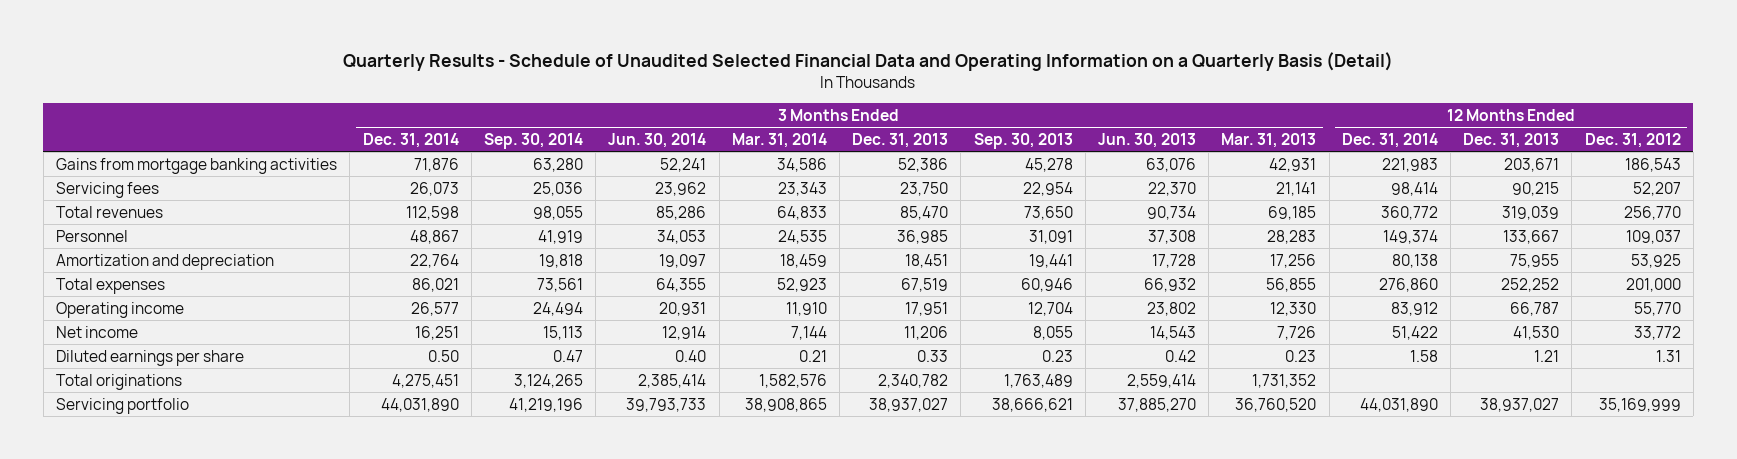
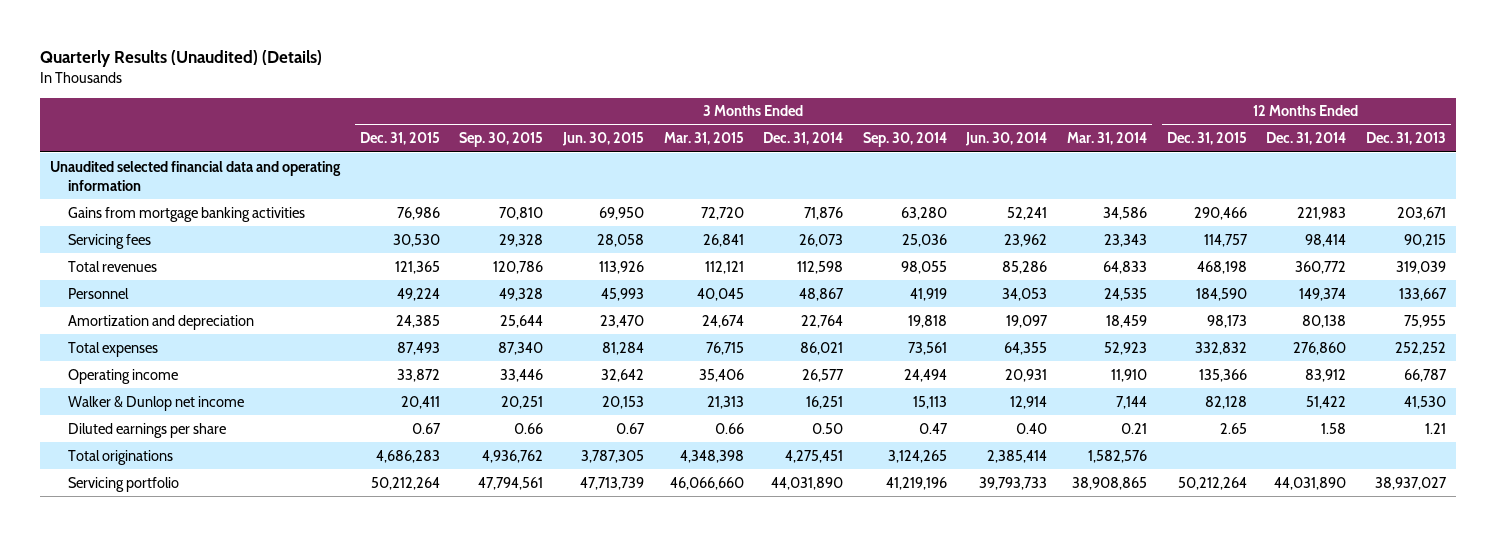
[343,52,1394,72] Quarterly Results - Schedule of Unaudited Selected Financial Data and Operating Information on a Quarterly Basis (Detail) -> [40,50,323,68] Quarterly Results (Unaudited) (Details)
[852,132,949,148] Dec. 31, 2013 -> none
[973,132,1073,149] Sep. 30, 2013 -> none
[1098,132,1197,148] Jun. 30, 2013 -> none
[1221,132,1317,148] Mar. 31, 2013 -> none
[1584,132,1681,148] Dec. 31, 2012 -> none
none -> [359,132,440,146] Dec. 31, 2015
none -> [459,132,544,148] Sep. 30, 2015
none -> [561,132,644,147] Jun. 30, 2015
none -> [663,132,744,146] Mar. 31, 2015
none -> [1166,132,1247,146] Dec. 31, 2015
none -> [50,160,342,191] Unaudited selected financial data and operating information
[56,325,139,338] Net income -> [68,395,245,411] Walker & Dunlop net income

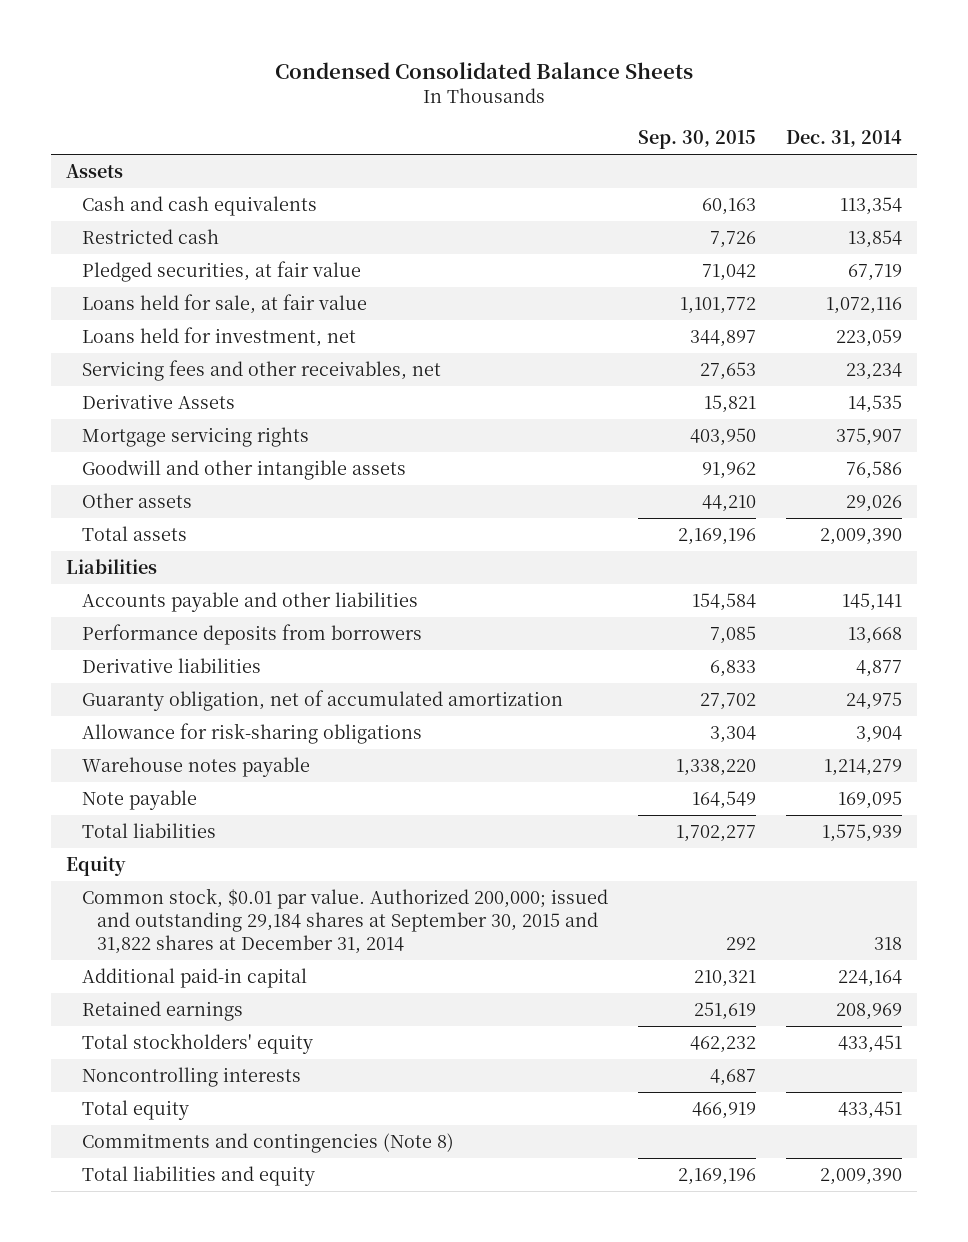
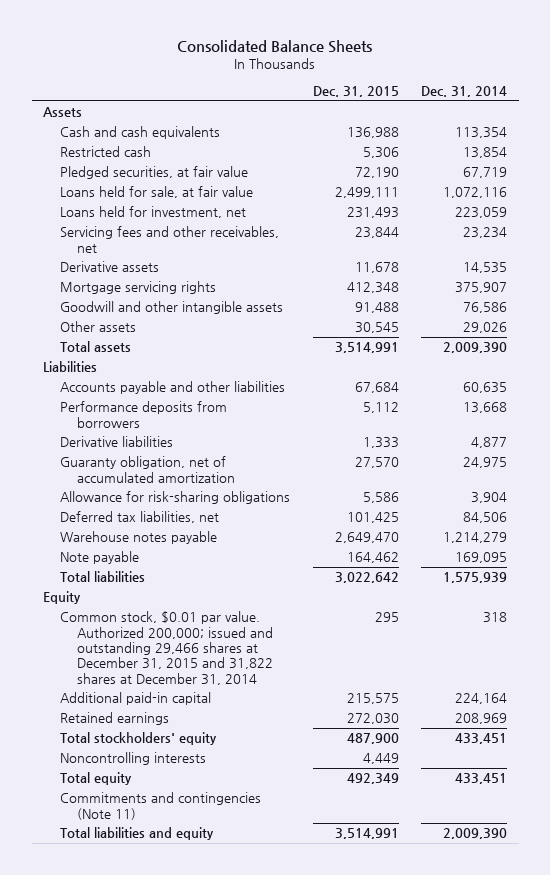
[274,61,693,79] Condensed Consolidated Balance Sheets -> [177,40,373,54] Consolidated Balance Sheets
[637,130,756,150] Sep. 30, 2015 -> none
none -> [312,85,399,97] Dec. 31, 2015
[81,394,235,410] Derivative Assets -> [60,261,160,273] Derivative assets
[841,593,902,612] 145,141 -> [463,382,508,394] 60,635
none -> [60,511,220,524] Deferred tax liabilities, net
[81,888,608,955] Common stock, $0.01 par value. Authorized 200,000; issued and outstanding 29,184 shares at September 30, 2015 and 31,822 shares at December 31, 2014 -> [60,611,274,685] Common stock, $0.01 par value. Authorized 200,000; issued and outstanding 29,466 shares at December 31, 2015 and 31,822 shares at December 31, 2014
[81,1133,454,1154] Commitments and contingencies (Note 8) -> [60,792,262,820] Commitments and contingencies (Note 11)

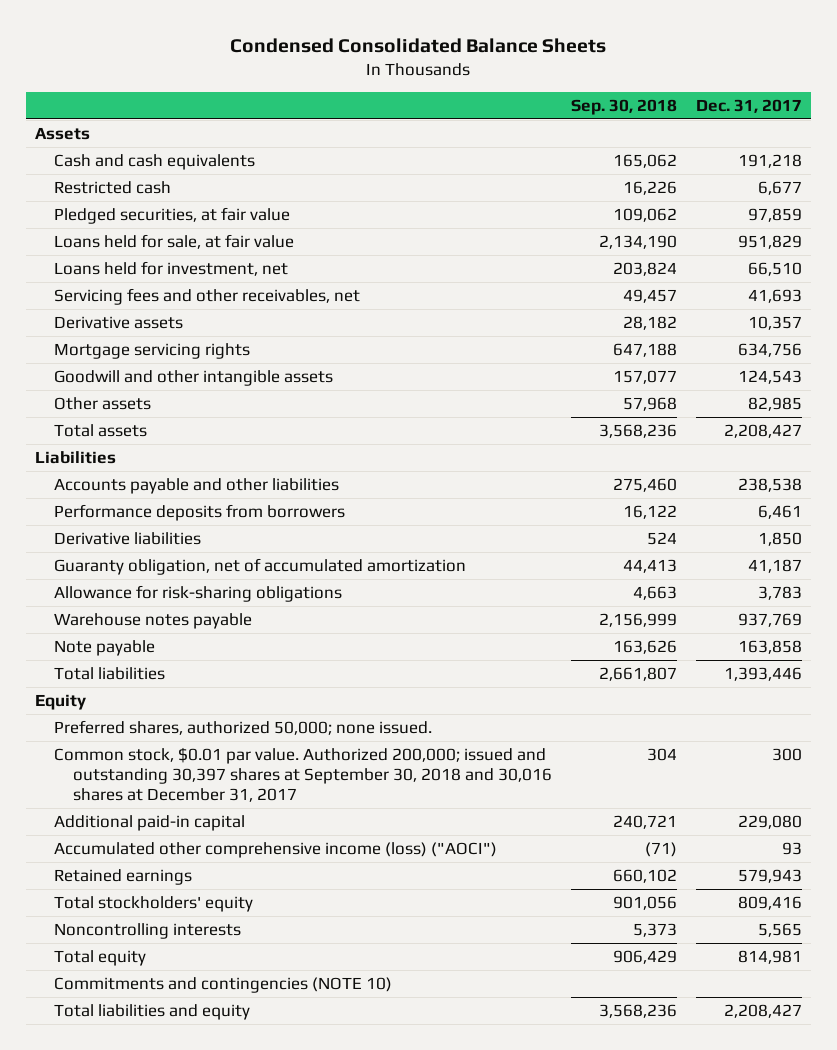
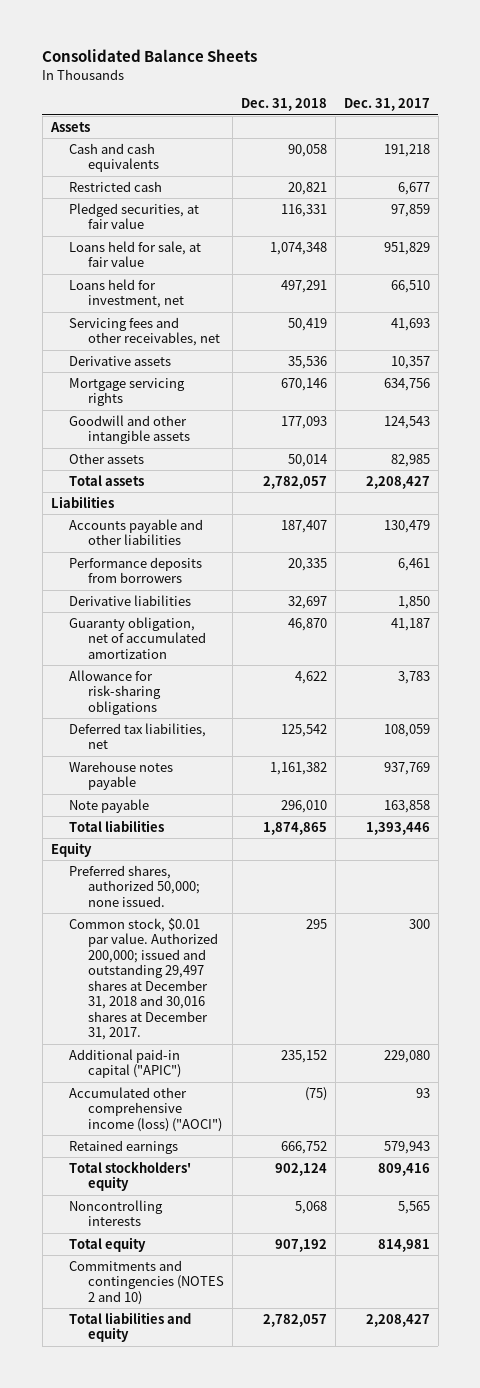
[230,37,607,53] Condensed Consolidated Balance Sheets -> [42,49,258,63] Consolidated Balance Sheets
[570,98,677,115] Sep. 30, 2018 -> none
none -> [240,98,327,112] Dec. 31, 2018
[737,478,802,493] 238,538 -> [383,519,430,533] 130,479
none -> [69,722,207,750] Deferred tax liabilities, net
[54,747,553,802] Common stock, $0.01 par value. Authorized 200,000; issued and outstanding 30,397 shares at September 30, 2018 and 30,016 shares at December 31, 2017 -> [69,917,218,1041] Common stock, $0.01 par value. Authorized 200,000; issued and outstanding 29,497 shares at December 31, 2018 and 30,016 shares at December 31, 2017.
[54,815,246,832] Additional paid-in capital -> [69,1048,181,1079] Additional paid-in capital ("APIC")
[54,977,393,994] Commitments and contingencies (NOTE 10) -> [69,1259,224,1305] Commitments and contingencies (NOTES 2 and 10)

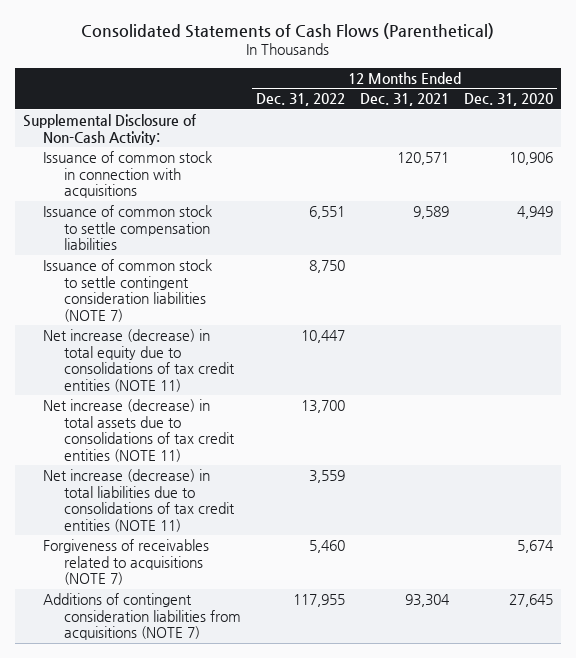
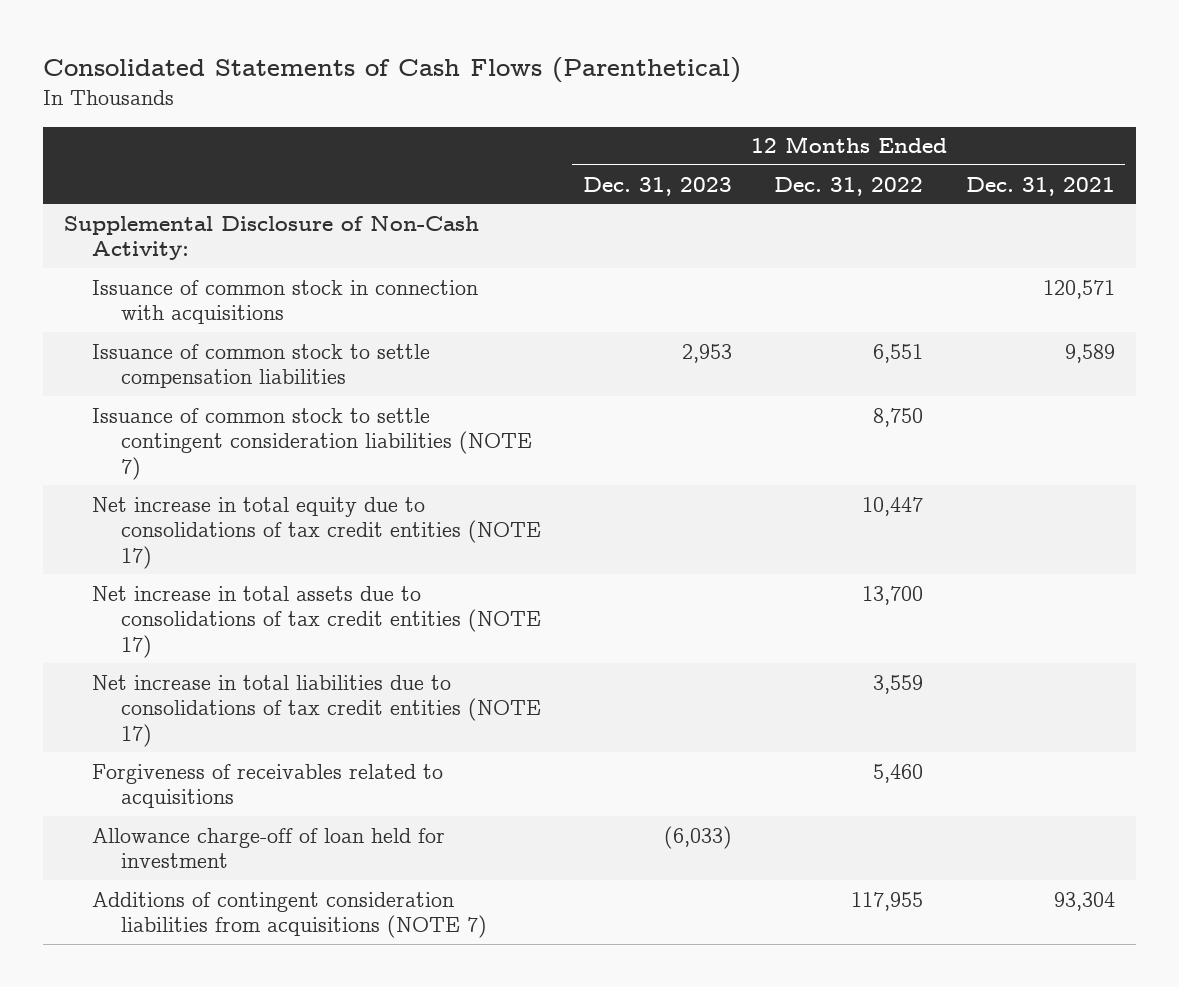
[464,93,554,107] Dec. 31, 2020 -> none
none -> [582,176,732,196] Dec. 31, 2023
[43,328,236,392] Net increase (decrease) in total equity due to consolidations of tax credit entities (NOTE 11) -> [92,496,541,569] Net increase in total equity due to consolidations of tax credit entities (NOTE 17)
[43,398,236,462] Net increase (decrease) in total assets due to consolidations of tax credit entities (NOTE 11) -> [92,585,541,658] Net increase in total assets due to consolidations of tax credit entities (NOTE 17)
[43,468,236,532] Net increase (decrease) in total liabilities due to consolidations of tax credit entities (NOTE 11) -> [92,674,541,747] Net increase in total liabilities due to consolidations of tax credit entities (NOTE 17)
[43,538,210,586] Forgiveness of receivables related to acquisitions (NOTE 7) -> [92,763,444,809] Forgiveness of receivables related to acquisitions
none -> [92,827,446,869] Allowance charge-off of loan held for investment

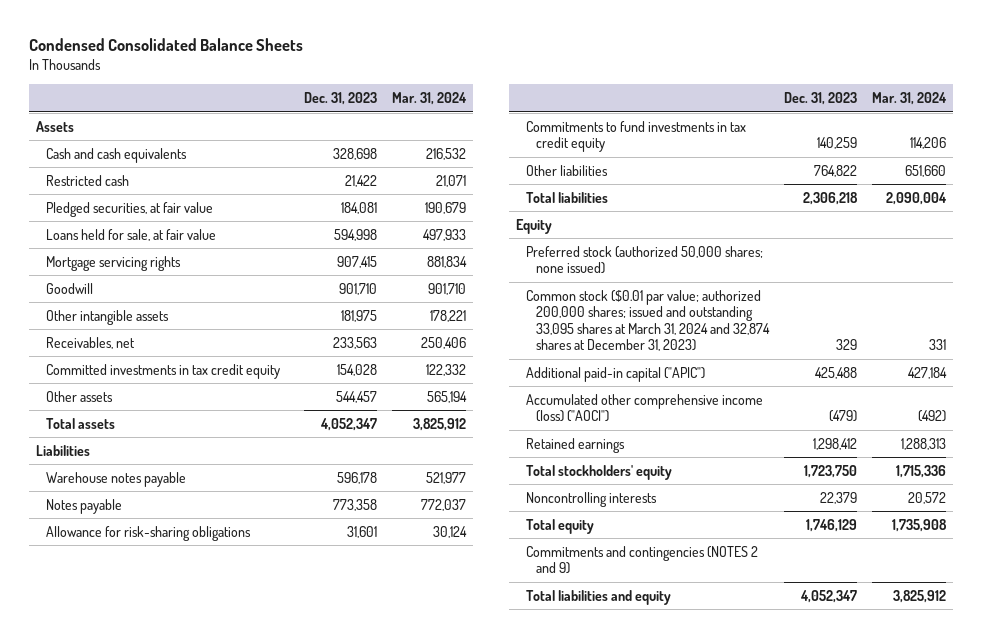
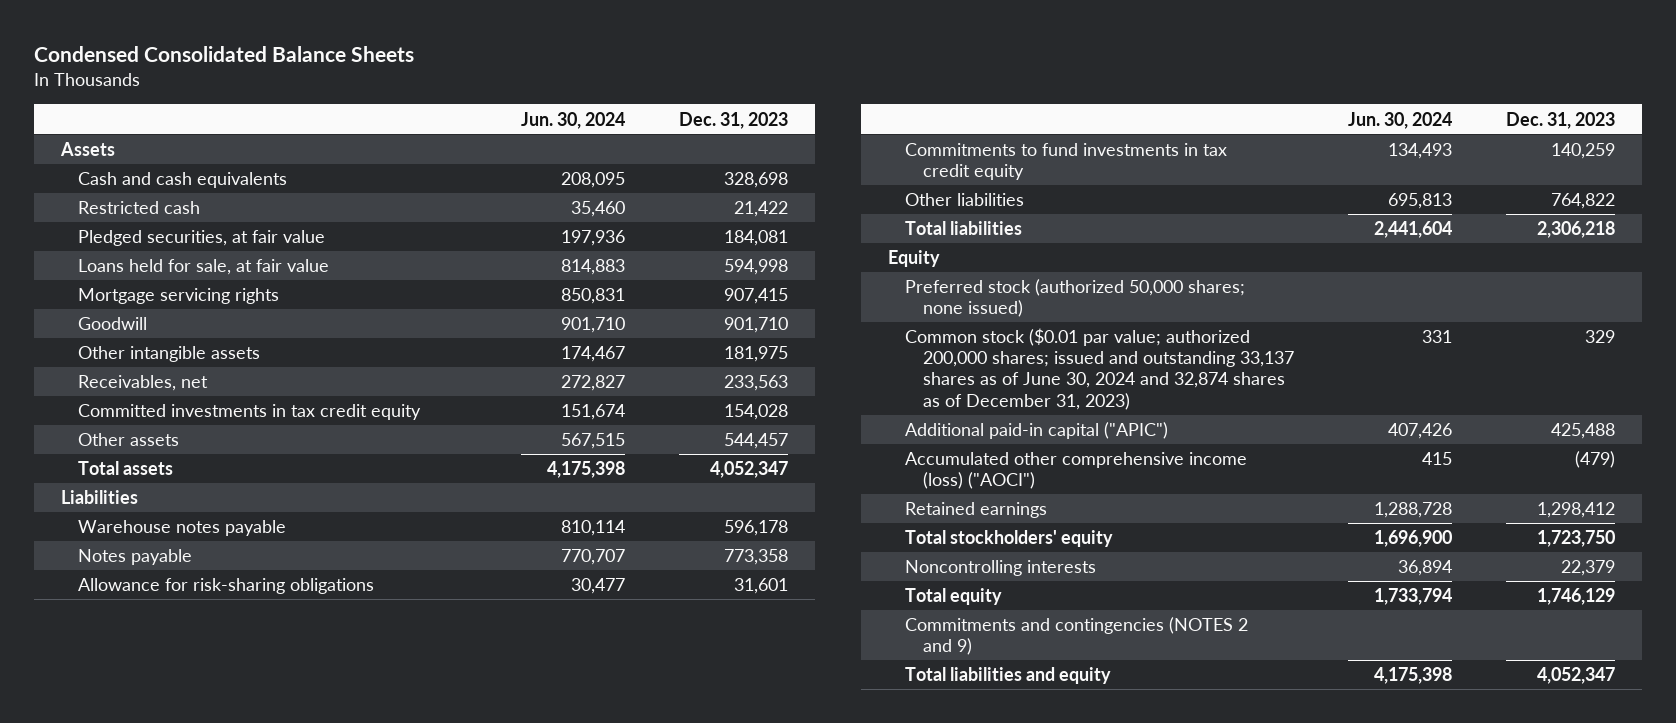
[391,91,467,105] Mar. 31, 2024 -> none
none -> [521,111,626,129] Jun. 30, 2024
[526,289,771,352] Common stock ($0.01 par value; authorized 200,000 shares; issued and outstanding 33,095 shares at March 31, 2024 and 32,874 shares at December 31, 2023) -> [905,328,1295,410] Common stock ($0.01 par value; authorized 200,000 shares; issued and outstanding 33,137 shares as of June 30, 2024 and 32,874 shares as of December 31, 2023)

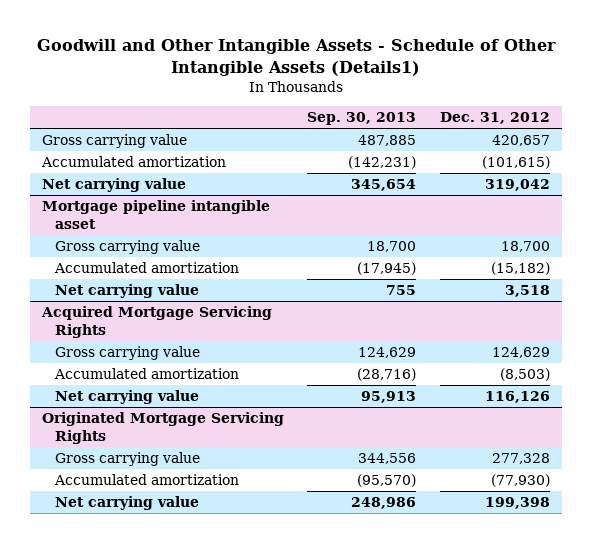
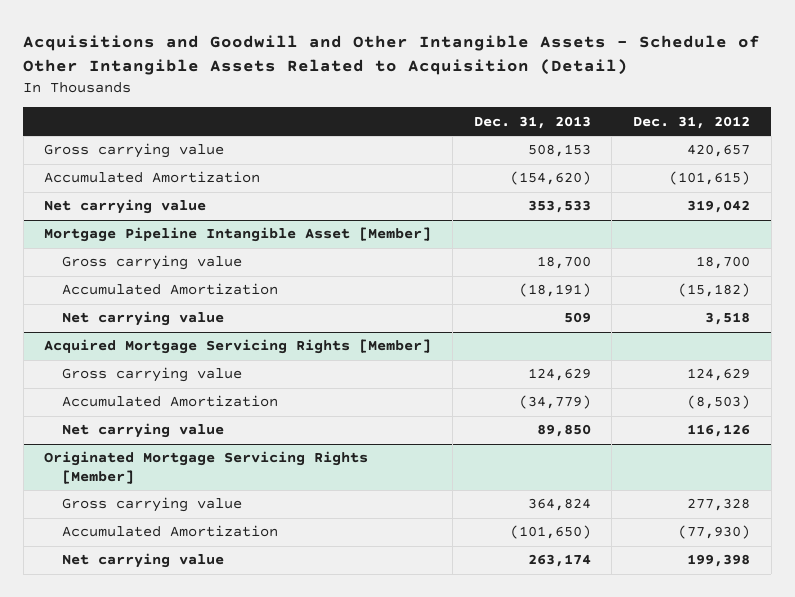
[36,39,556,77] Goodwill and Other Intangible Assets - Schedule of Other Intangible Assets (Details1) -> [23,35,761,76] Acquisitions and Goodwill and Other Intangible Assets - Schedule of Other Intangible Assets Related to Acquisition (Detail)
[307,112,417,126] Sep. 30, 2013 -> none
none -> [473,115,591,129] Dec. 31, 2013
[40,156,226,168] Accumulated amortization -> [44,171,261,184] Accumulated Amortization
[41,200,270,229] Mortgage pipeline intangible asset -> [44,227,432,243] Mortgage Pipeline Intangible Asset [Member]
[54,262,240,274] Accumulated amortization -> [62,283,279,296] Accumulated Amortization
[40,306,272,338] Acquired Mortgage Servicing Rights -> [44,339,432,355] Acquired Mortgage Servicing Rights [Member]
[54,368,240,380] Accumulated amortization -> [62,395,279,408] Accumulated Amortization
[41,412,284,444] Originated Mortgage Servicing Rights -> [44,451,369,484] Originated Mortgage Servicing Rights [Member]
[54,474,240,486] Accumulated amortization -> [62,525,279,538] Accumulated Amortization

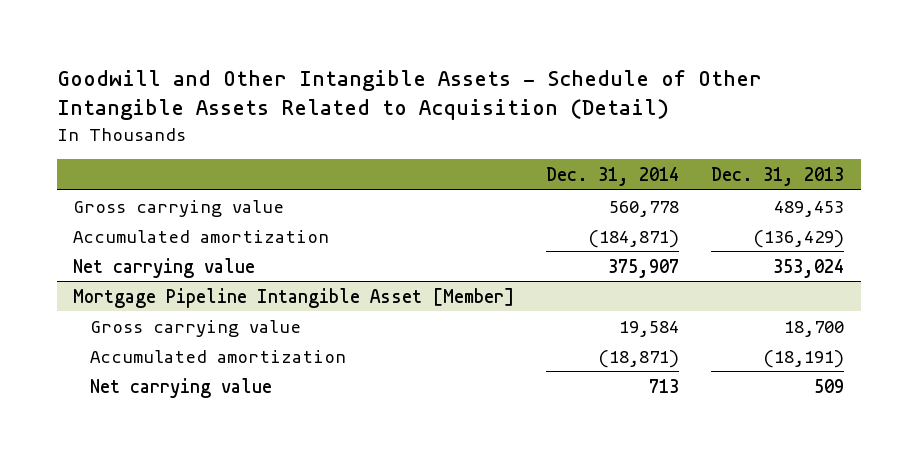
[23,35,761,76] Acquisitions and Goodwill and Other Intangible Assets - Schedule of Other Intangible Assets Related to Acquisition (Detail) -> [57,70,763,121] Goodwill and Other Intangible Assets - Schedule of Other Intangible Assets Related to Acquisition (Detail)
[633,115,751,129] Dec. 31, 2012 -> none
none -> [546,166,680,186] Dec. 31, 2014
[527,144,591,158] 508,153 -> [774,200,845,217] 489,453
[44,171,261,184] Accumulated Amortization -> [73,229,330,243] Accumulated amortization
[509,171,591,186] (154,620) -> [753,229,845,248] (136,429)
[527,200,591,214] 353,533 -> [773,258,845,278] 353,024
[62,283,279,296] Accumulated Amortization -> [89,349,346,363] Accumulated amortization
[44,339,432,355] Acquired Mortgage Servicing Rights [Member] -> none
[62,367,243,383] Gross carrying value -> none
[62,395,279,408] Accumulated Amortization -> none
[62,423,225,439] Net carrying value -> none
[44,451,369,484] Originated Mortgage Servicing Rights [Member] -> none
[62,497,243,513] Gross carrying value -> none
[62,525,279,538] Accumulated Amortization -> none
[62,553,225,569] Net carrying value -> none

